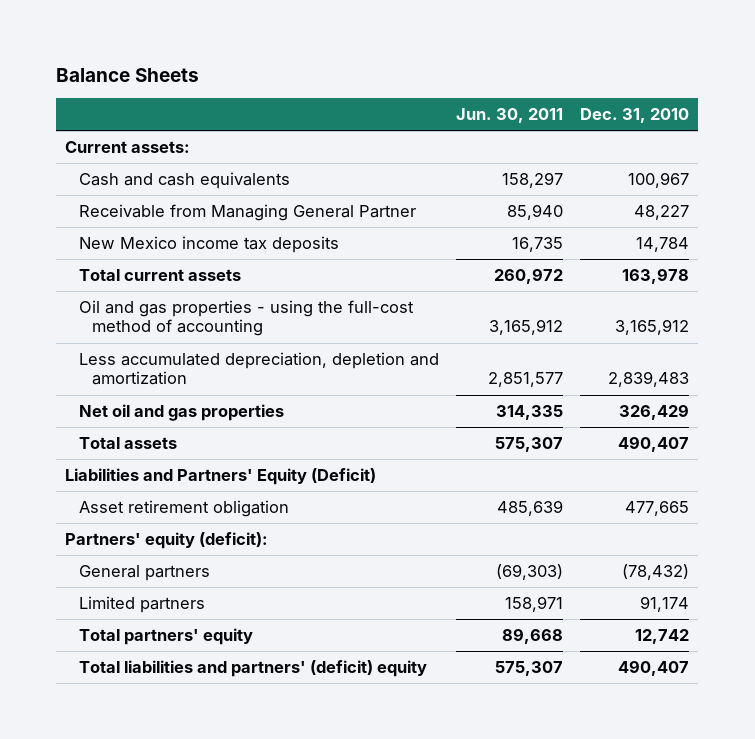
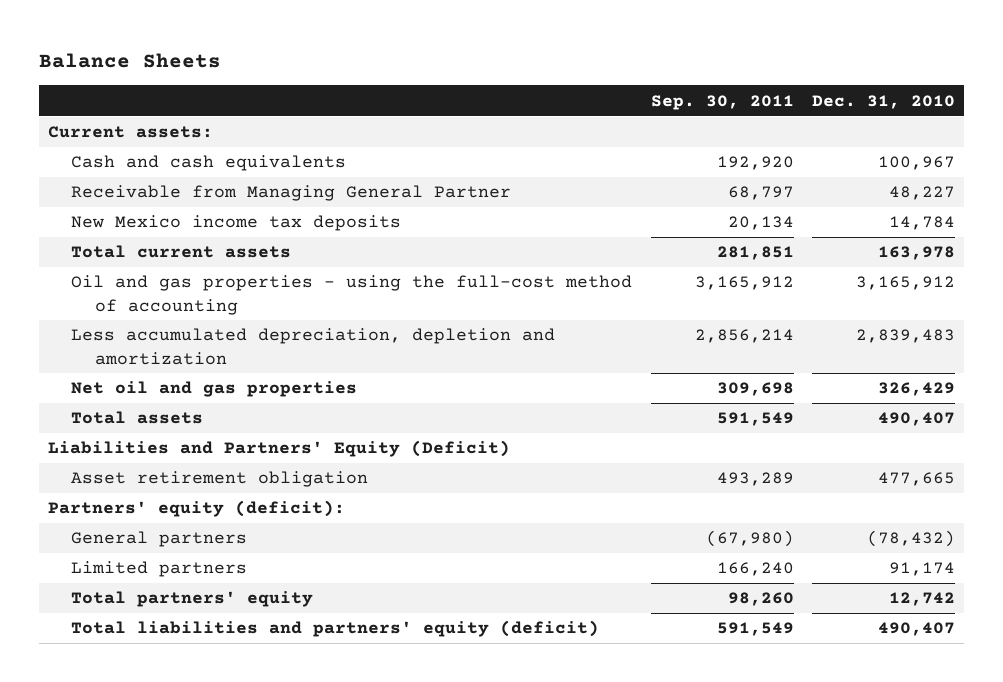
[456,108,564,124] Jun. 30, 2011 -> none
none -> [650,94,794,110] Sep. 30, 2011
[78,660,427,678] Total liabilities and partners' (deficit) equity -> [71,620,600,638] Total liabilities and partners' equity (deficit)

